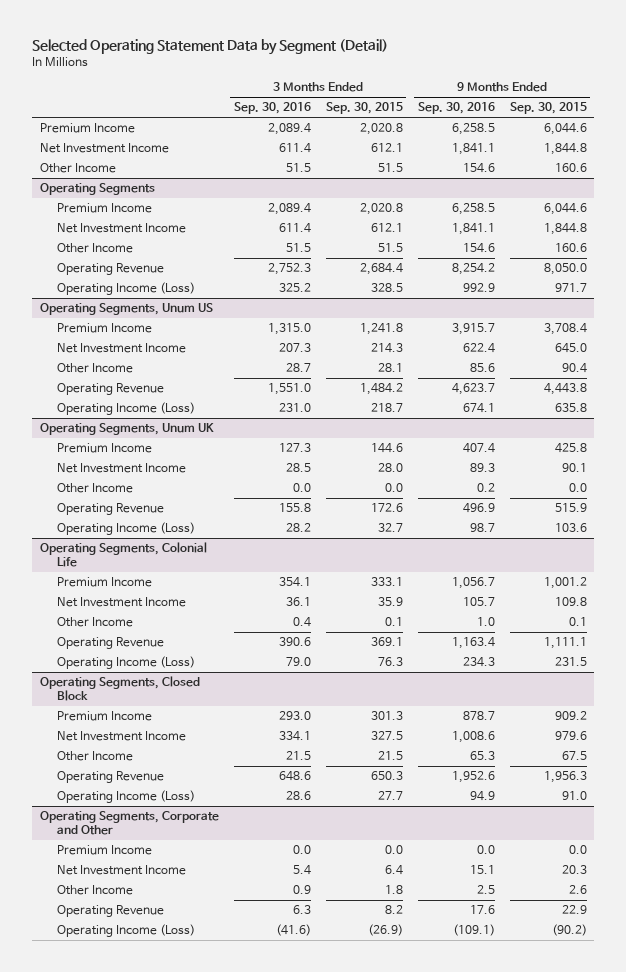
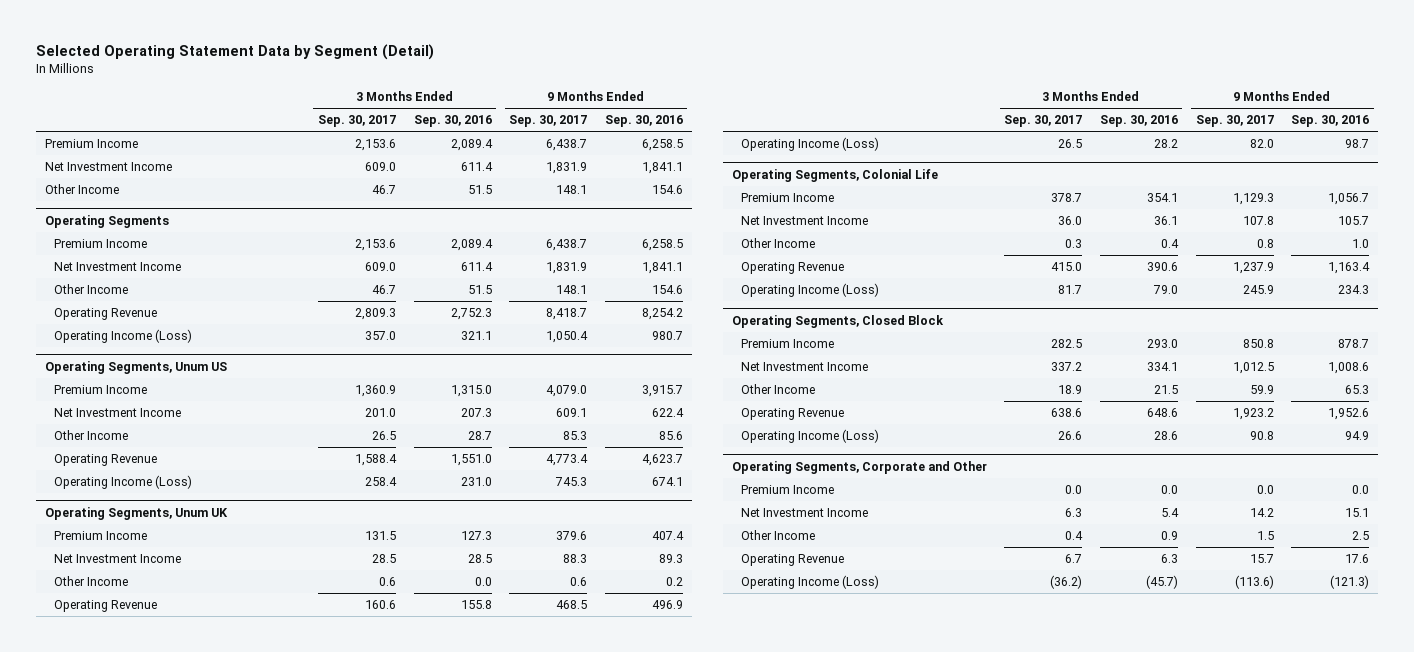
[325,102,403,115] Sep. 30, 2015 -> none
[509,102,587,115] Sep. 30, 2015 -> none
none -> [317,115,396,128] Sep. 30, 2017
none -> [509,115,588,128] Sep. 30, 2017
[278,283,311,293] 325.2 -> [460,330,492,340] 321.1
[462,283,495,293] 992.9 -> [651,330,683,340] 980.7
[275,924,311,937] (41.6) -> [1145,574,1178,589] (45.7)
[452,924,495,937] (109.1) -> [1330,574,1370,589] (121.3)

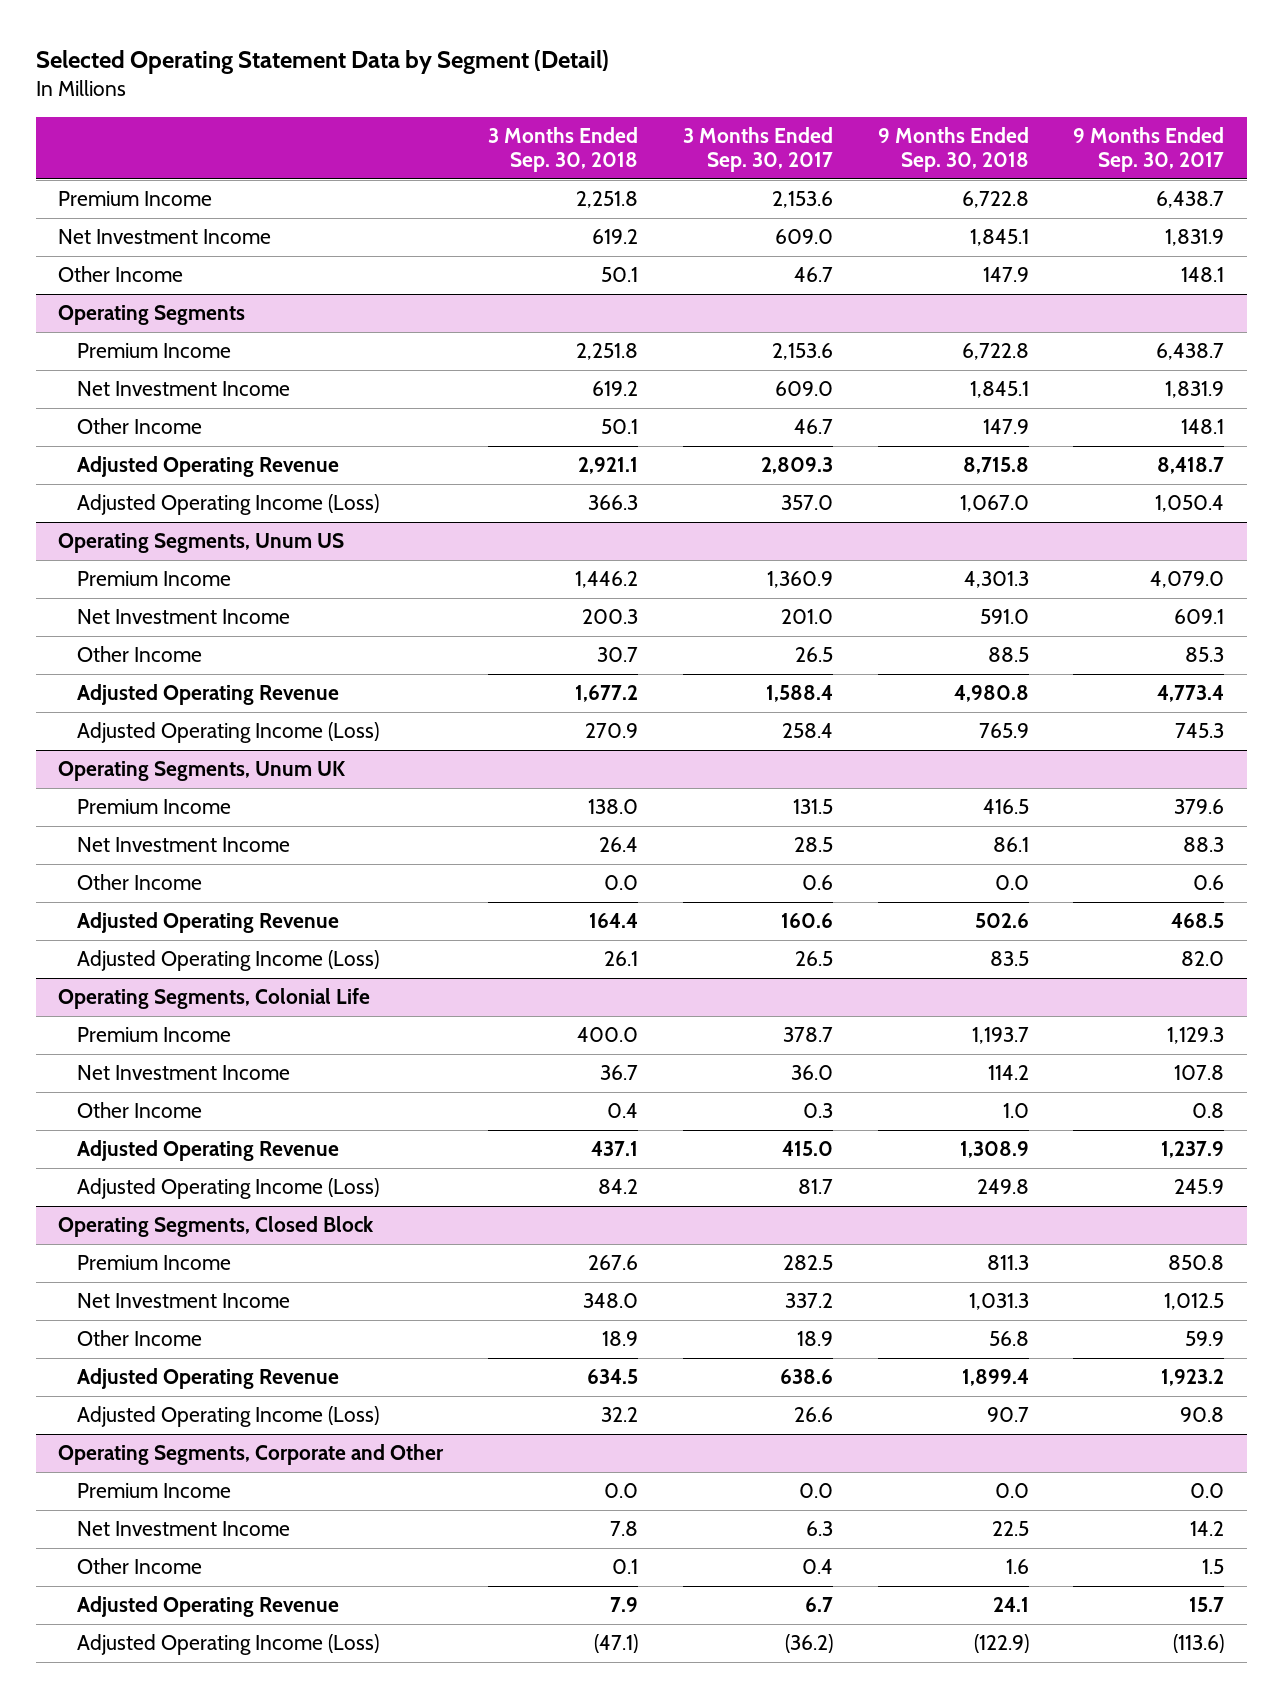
[413,115,492,128] Sep. 30, 2016 -> none
[604,115,683,128] Sep. 30, 2016 -> none
none -> [487,127,638,173] 3 Months Ended Sep. 30, 2018
none -> [877,127,1029,173] 9 Months Ended Sep. 30, 2018
[54,307,158,320] Operating Revenue -> [76,456,339,478] Adjusted Operating Revenue
[54,328,193,343] Operating Income (Loss) -> [76,494,379,516] Adjusted Operating Income (Loss)
[54,453,158,466] Operating Revenue -> [76,684,339,706] Adjusted Operating Revenue
[54,474,193,489] Operating Income (Loss) -> [76,722,379,744] Adjusted Operating Income (Loss)
[54,599,158,612] Operating Revenue -> [76,912,339,934] Adjusted Operating Revenue
[740,136,879,151] Operating Income (Loss) -> [76,950,379,972] Adjusted Operating Income (Loss)
[740,261,844,274] Operating Revenue -> [76,1140,339,1162] Adjusted Operating Revenue
[740,282,879,297] Operating Income (Loss) -> [76,1178,379,1200] Adjusted Operating Income (Loss)
[740,407,844,420] Operating Revenue -> [76,1368,339,1390] Adjusted Operating Revenue
[740,428,879,443] Operating Income (Loss) -> [76,1406,379,1428] Adjusted Operating Income (Loss)
[740,553,844,566] Operating Revenue -> [76,1596,339,1618] Adjusted Operating Revenue
[740,574,879,589] Operating Income (Loss) -> [76,1634,379,1656] Adjusted Operating Income (Loss)

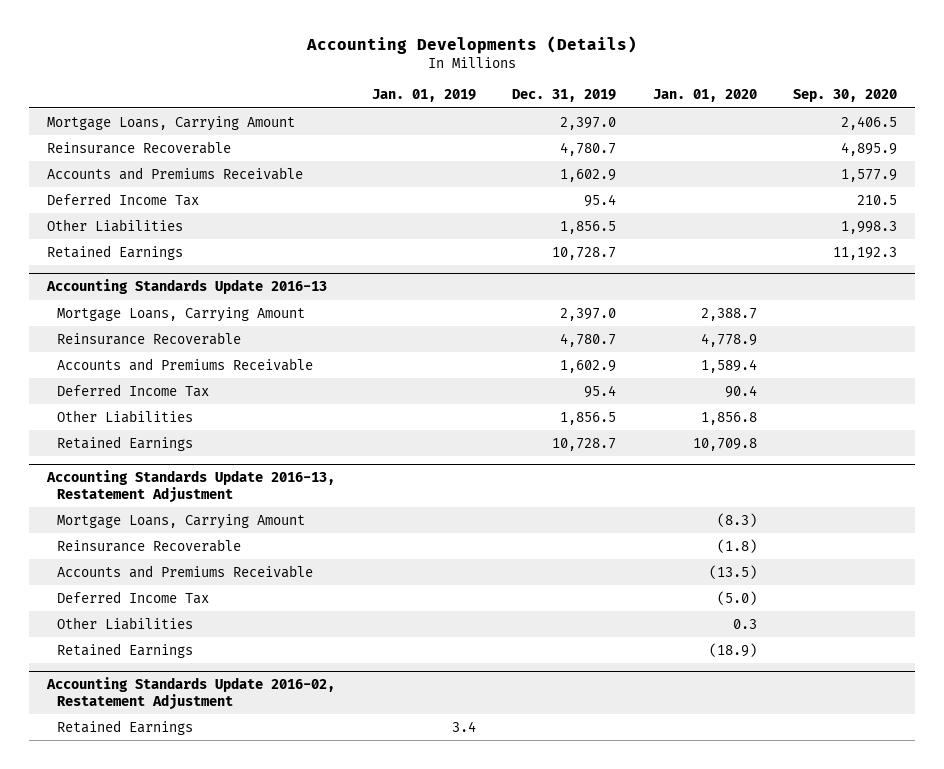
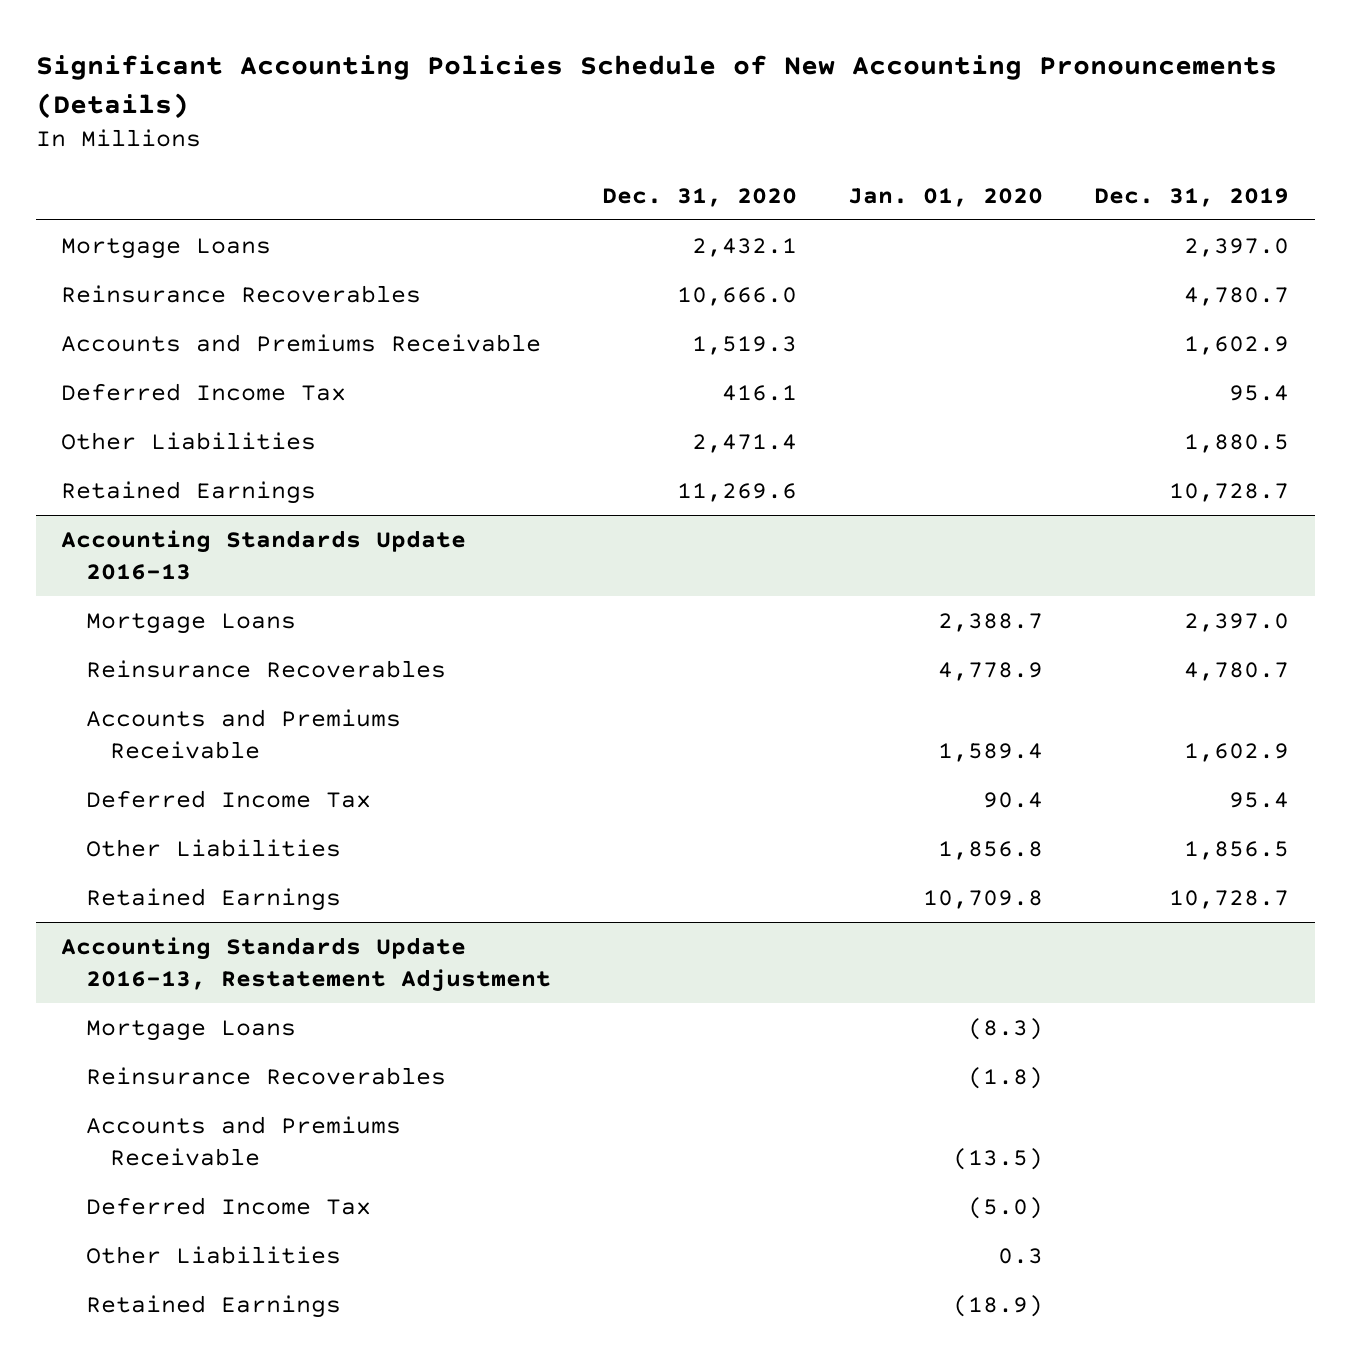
[306,35,638,54] Accounting Developments (Details) -> [35,55,1277,119] Significant Accounting Policies Schedule of New Accounting Pronouncements (Details)
[371,89,476,103] Jan. 01, 2019 -> none
[793,89,898,103] Sep. 30, 2020 -> none
none -> [601,187,797,207] Dec. 31, 2020
[47,115,296,131] Mortgage Loans, Carrying Amount -> [61,237,272,259] Mortgage Loans
[47,140,232,154] Reinsurance Recoverable -> [61,284,422,303] Reinsurance Recoverables
[560,220,617,234] 1,856.5 -> [1184,433,1290,453] 1,880.5
[57,306,306,322] Mortgage Loans, Carrying Amount -> [85,612,296,634] Mortgage Loans
[57,331,242,345] Reinsurance Recoverable -> [85,659,446,678] Reinsurance Recoverables
[57,513,306,529] Mortgage Loans, Carrying Amount -> [85,1019,296,1041] Mortgage Loans
[57,538,242,552] Reinsurance Recoverable -> [85,1066,446,1085] Reinsurance Recoverables
[46,677,336,710] Accounting Standards Update 2016-02, Restatement Adjustment -> none
[57,719,194,735] Retained Earnings -> none

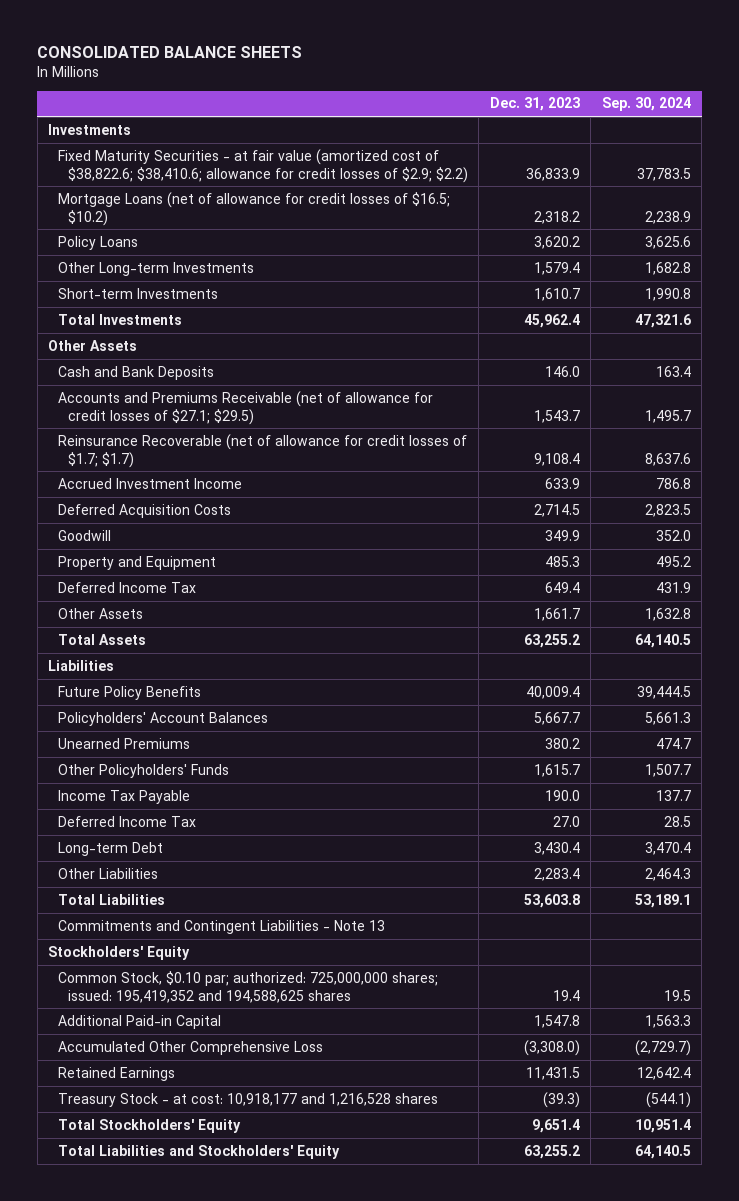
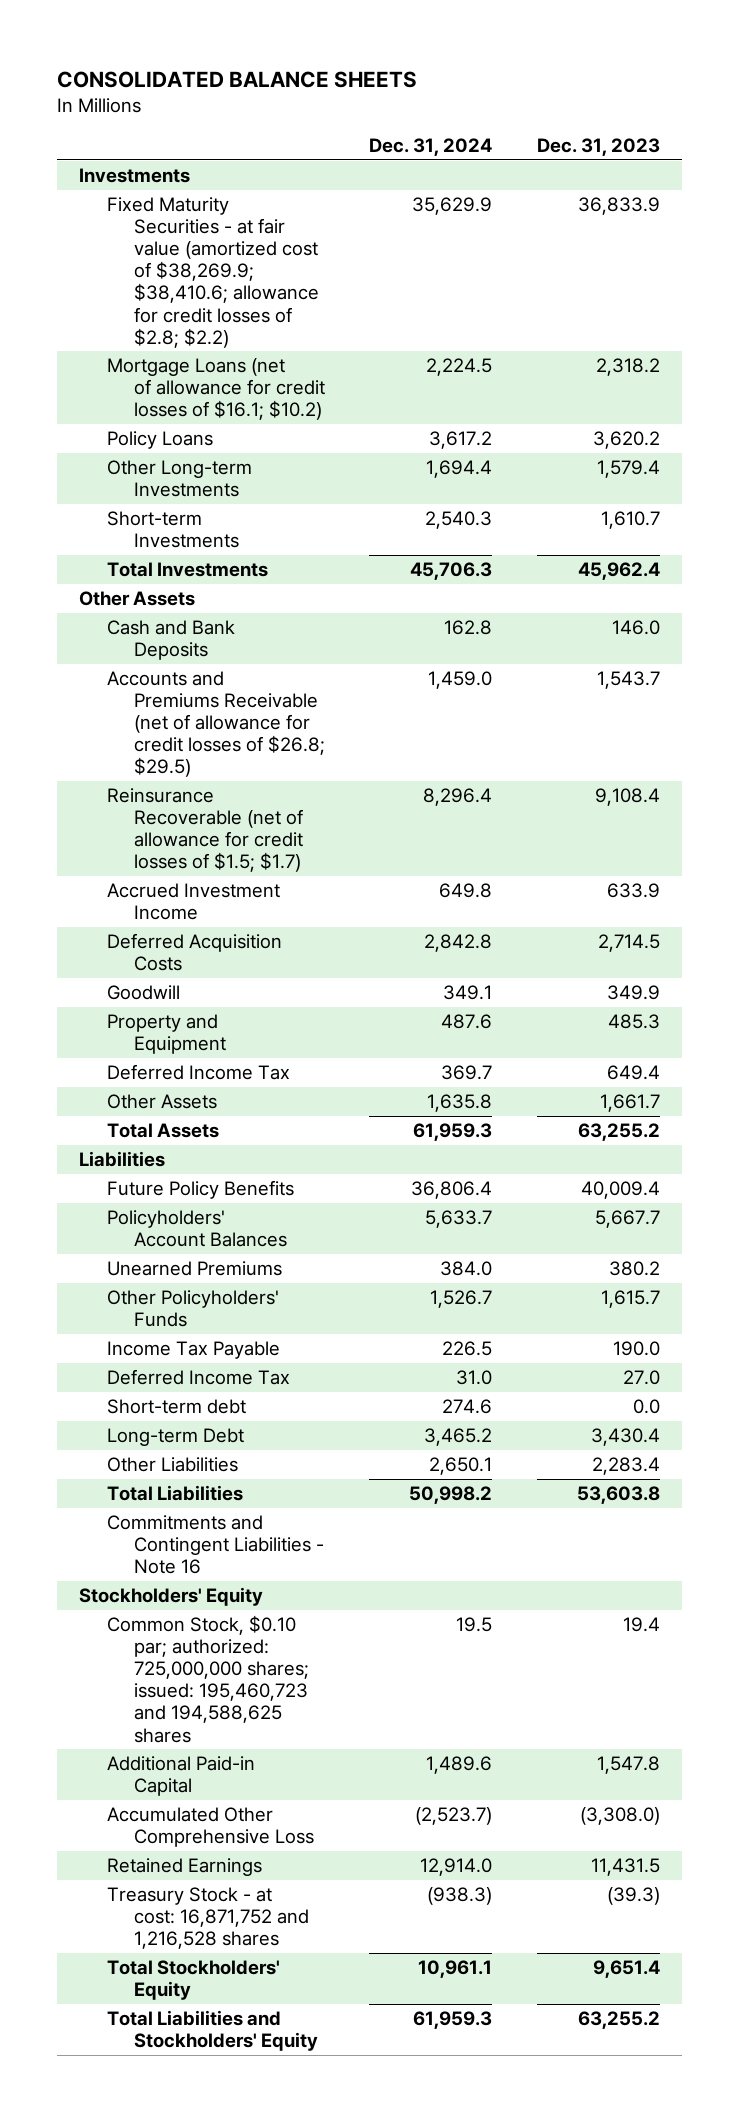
[601,97,691,112] Sep. 30, 2024 -> none
none -> [369,138,493,157] Dec. 31, 2024
[57,148,468,183] Fixed Maturity Securities - at fair value (amortized cost of $38,822.6; $38,410.6; allowance for credit losses of $2.9; $2.2) -> [106,197,319,348] Fixed Maturity Securities - at fair value (amortized cost of $38,269.9; $38,410.6; allowance for credit losses of $2.8; $2.2)
[57,191,450,226] Mortgage Loans (net of allowance for credit losses of $16.5; $10.2) -> [106,358,325,421] Mortgage Loans (net of allowance for credit losses of $16.1; $10.2)
[57,390,433,425] Accounts and Premiums Receivable (net of allowance for credit losses of $27.1; $29.5) -> [106,671,325,778] Accounts and Premiums Receivable (net of allowance for credit losses of $26.8; $29.5)
[57,433,467,468] Reinsurance Recoverable (net of allowance for credit losses of $1.7; $1.7) -> [106,788,303,873] Reinsurance Recoverable (net of allowance for credit losses of $1.5; $1.7)
none -> [106,1399,246,1415] Short-term debt
[57,919,385,934] Commitments and Contingent Liabilities - Note 13 -> [106,1515,324,1575] Commitments and Contingent Liabilities - Note 16
[57,970,438,1003] Common Stock, $0.10 par; authorized: 725,000,000 shares; issued: 195,419,352 and 194,588,625 shares -> [106,1615,309,1743] Common Stock, $0.10 par; authorized: 725,000,000 shares; issued: 195,460,723 and 194,588,625 shares
[57,1092,438,1107] Treasury Stock - at cost: 10,918,177 and 1,216,528 shares -> [106,1887,309,1950] Treasury Stock - at cost: 16,871,752 and 1,216,528 shares

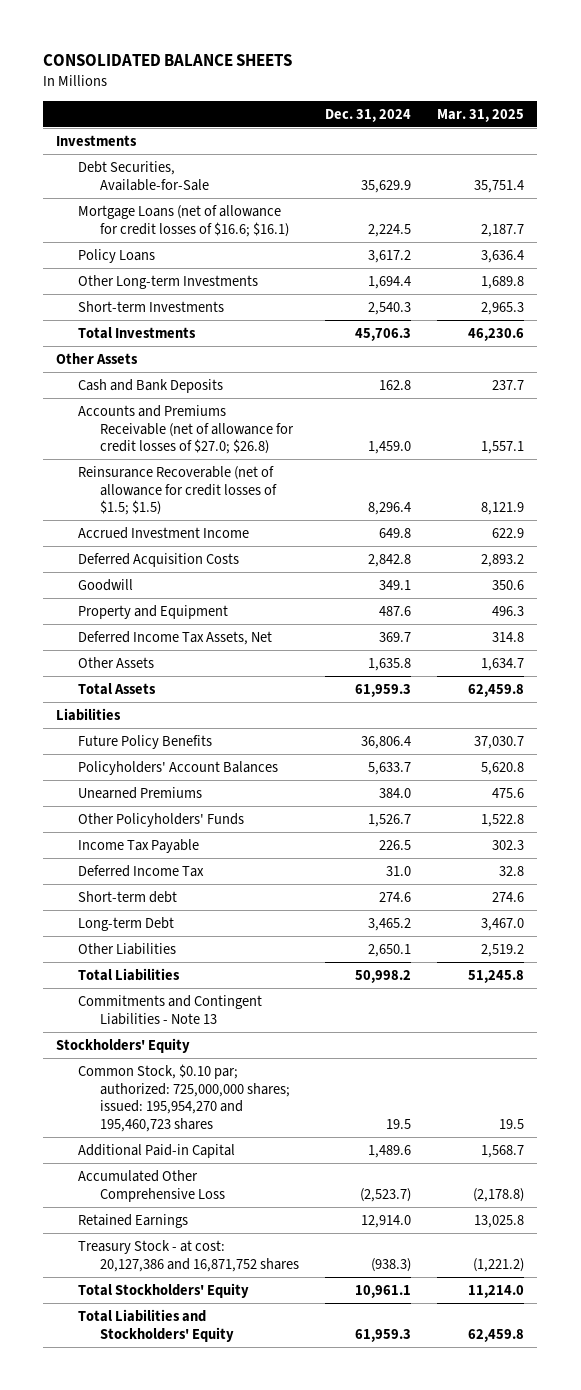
[536,138,660,157] Dec. 31, 2023 -> none
none -> [437,108,525,122] Mar. 31, 2025
[106,197,319,348] Fixed Maturity Securities - at fair value (amortized cost of $38,269.9; $38,410.6; allowance for credit losses of $2.8; $2.2) -> [78,160,210,191] Debt Securities, Available-for-Sale
[106,358,325,421] Mortgage Loans (net of allowance for credit losses of $16.1; $10.2) -> [78,204,290,237] Mortgage Loans (net of allowance for credit losses of $16.6; $16.1)
[106,671,325,778] Accounts and Premiums Receivable (net of allowance for credit losses of $26.8; $29.5) -> [78,404,295,455] Accounts and Premiums Receivable (net of allowance for credit losses of $27.0; $26.8)
[106,788,303,873] Reinsurance Recoverable (net of allowance for credit losses of $1.5; $1.7) -> [78,465,278,516] Reinsurance Recoverable (net of allowance for credit losses of $1.5; $1.5)
[106,1064,290,1081] Deferred Income Tax -> [78,630,273,645] Deferred Income Tax Assets, Net
[106,1515,324,1575] Commitments and Contingent Liabilities - Note 16 -> [78,994,263,1025] Commitments and Contingent Liabilities - Note 13
[106,1615,309,1743] Common Stock, $0.10 par; authorized: 725,000,000 shares; issued: 195,460,723 and 194,588,625 shares -> [78,1063,291,1133] Common Stock, $0.10 par; authorized: 725,000,000 shares; issued: 195,954,270 and 195,460,723 shares
[106,1887,309,1950] Treasury Stock - at cost: 16,871,752 and 1,216,528 shares -> [78,1239,300,1272] Treasury Stock - at cost: 20,127,386 and 16,871,752 shares

